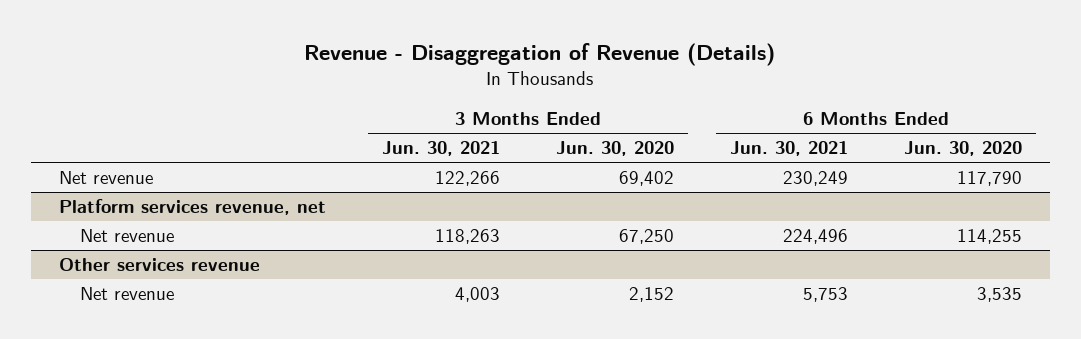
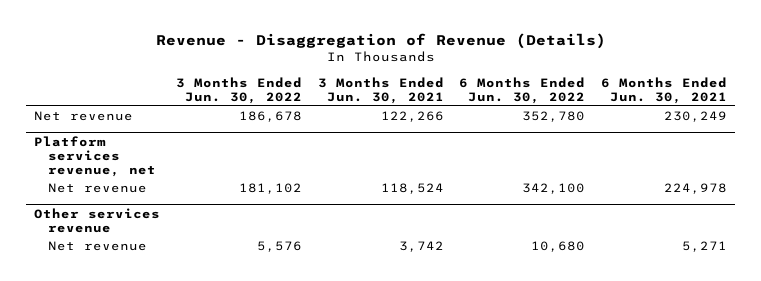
[555,141,674,157] Jun. 30, 2020 -> none
[903,141,1022,157] Jun. 30, 2020 -> none
none -> [175,76,302,105] 3 Months Ended Jun. 30, 2022
none -> [459,76,586,105] 6 Months Ended Jun. 30, 2022
[434,229,500,245] 118,263 -> [380,183,444,195] 118,524
[782,229,848,245] 224,496 -> [664,183,728,195] 224,978
[454,287,500,303] 4,003 -> [398,241,444,253] 3,742
[802,287,848,303] 5,753 -> [682,241,728,253] 5,271

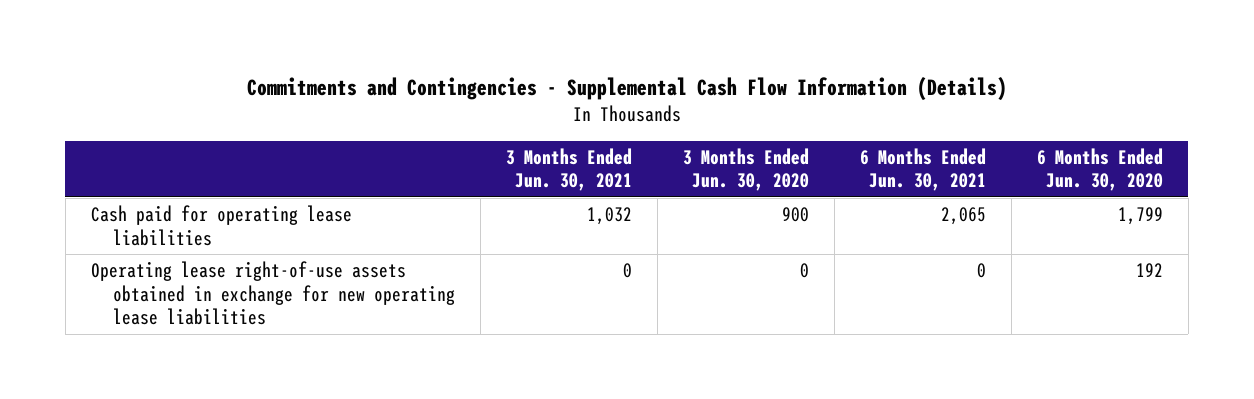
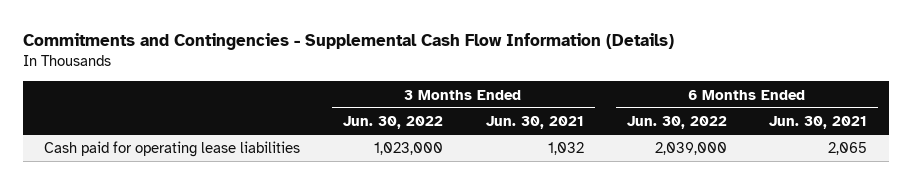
[683,147,810,192] 3 Months Ended Jun. 30, 2020 -> none
[1036,147,1163,192] 6 Months Ended Jun. 30, 2020 -> none
none -> [343,115,444,129] Jun. 30, 2022
none -> [626,115,727,129] Jun. 30, 2022
[90,261,456,326] Operating lease right-of-use assets obtained in exchange for new operating lease liabilities -> none

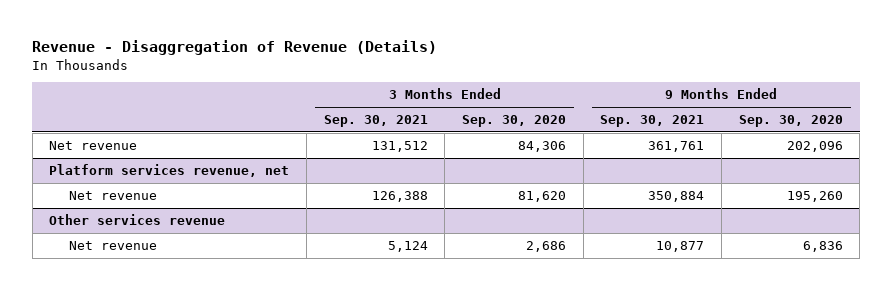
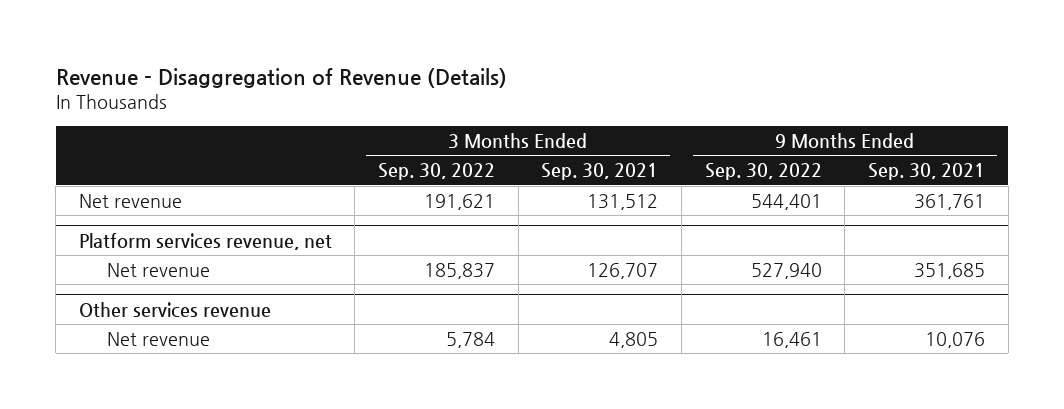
[461,115,566,128] Sep. 30, 2020 -> none
[738,115,843,128] Sep. 30, 2020 -> none
none -> [378,163,496,181] Sep. 30, 2022
none -> [704,163,822,181] Sep. 30, 2022
[371,190,428,202] 126,388 -> [587,262,659,279] 126,707
[648,190,705,202] 350,884 -> [914,262,986,279] 351,685
[387,240,428,252] 5,124 -> [609,331,659,348] 4,805
[656,240,705,252] 10,877 -> [925,331,986,348] 10,076

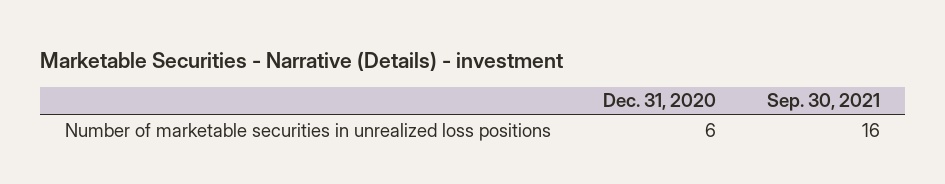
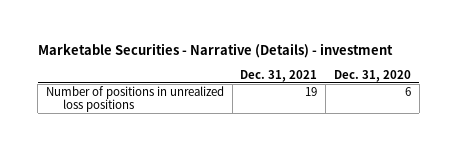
[766,93,880,112] Sep. 30, 2021 -> none
none -> [240,70,318,83] Dec. 31, 2021
[65,122,552,141] Number of marketable securities in unrealized loss positions -> [46,86,225,113] Number of positions in unrealized loss positions

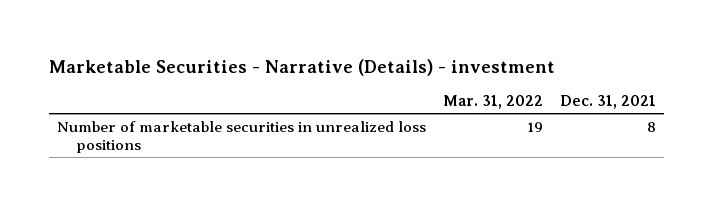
[333,70,411,83] Dec. 31, 2020 -> none
none -> [442,94,543,109] Mar. 31, 2022
[46,86,225,113] Number of positions in unrealized loss positions -> [56,120,426,153] Number of marketable securities in unrealized loss positions
[305,87,318,97] 19 -> [646,121,656,132] 8

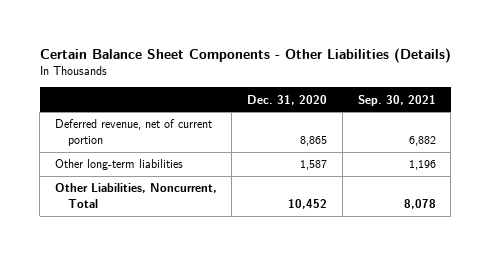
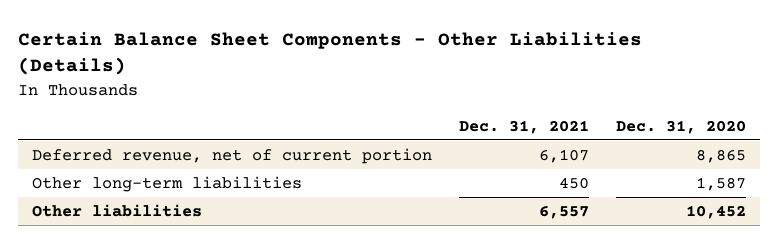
[357,94,436,106] Sep. 30, 2021 -> none
none -> [459,119,590,134] Dec. 31, 2021
[54,183,217,209] Other Liabilities, Noncurrent, Total -> [31,204,202,218] Other liabilities

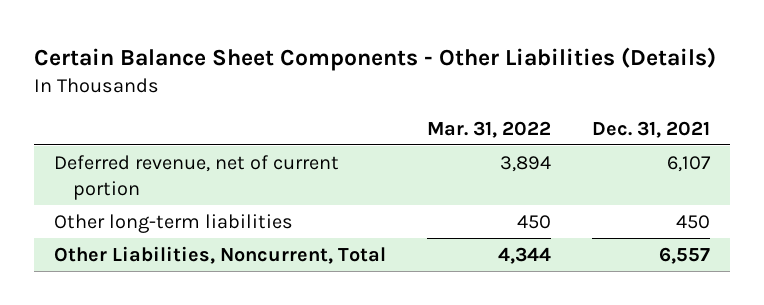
[616,119,747,134] Dec. 31, 2020 -> none
none -> [426,121,551,139] Mar. 31, 2022
[31,204,202,218] Other liabilities -> [54,245,387,264] Other Liabilities, Noncurrent, Total

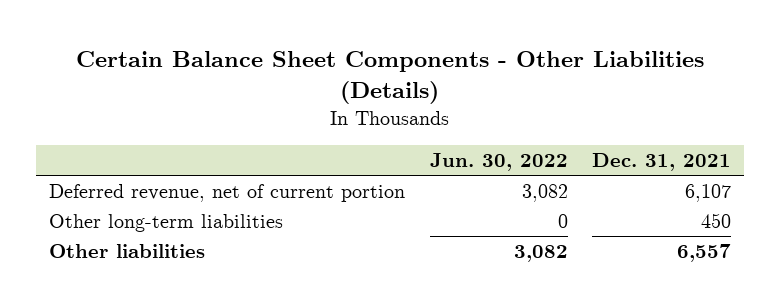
[426,121,551,139] Mar. 31, 2022 -> none
none -> [429,153,568,172] Jun. 30, 2022
[54,245,387,264] Other Liabilities, Noncurrent, Total -> [48,243,205,258] Other liabilities

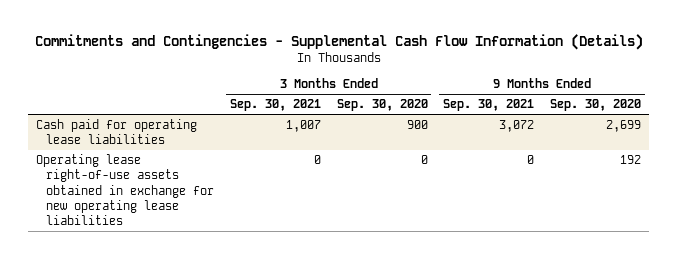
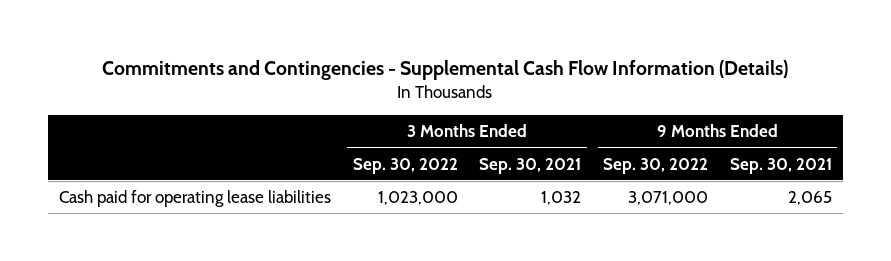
[336,99,428,112] Sep. 30, 2020 -> none
[550,99,642,112] Sep. 30, 2020 -> none
none -> [352,157,458,174] Sep. 30, 2022
none -> [603,157,709,174] Sep. 30, 2022
[35,154,214,226] Operating lease right-of-use assets obtained in exchange for new operating lease liabilities -> none
[285,120,321,133] 1,007 -> [541,191,582,206] 1,032
[499,120,535,133] 3,072 -> [787,191,832,206] 2,065

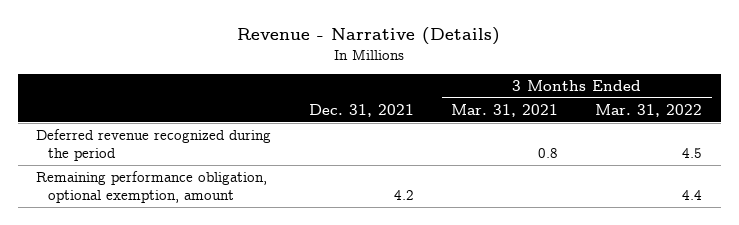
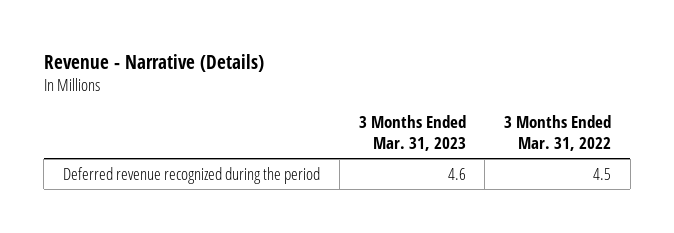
[308,103,414,117] Dec. 31, 2021 -> none
[450,103,558,117] Mar. 31, 2021 -> none
none -> [358,115,466,152] 3 Months Ended Mar. 31, 2023
[36,170,268,203] Remaining performance obligation, optional exemption, amount -> none

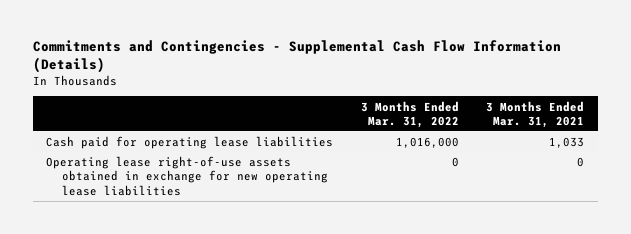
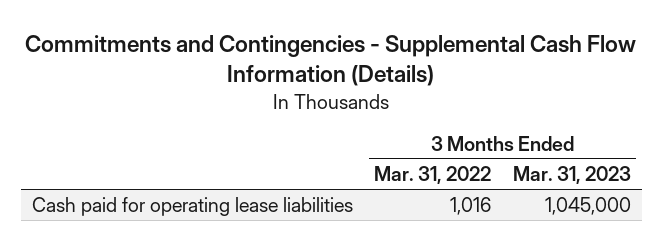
[486,100,585,128] 3 Months Ended Mar. 31, 2021 -> none
none -> [512,166,631,185] Mar. 31, 2023
[46,156,329,196] Operating lease right-of-use assets obtained in exchange for new operating lease liabilities -> none
[395,137,459,149] 1,016,000 -> [450,197,492,216] 1,016

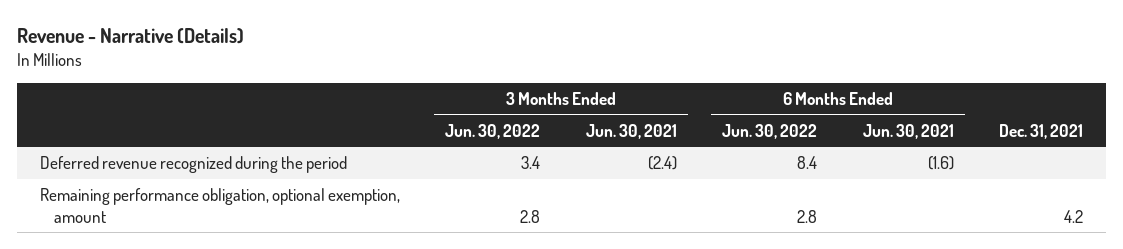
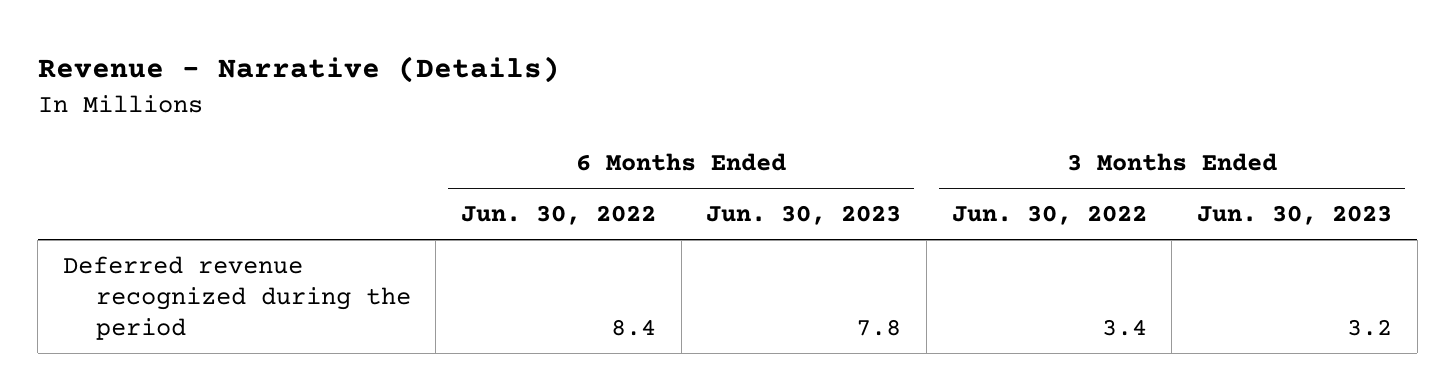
[585,123,677,139] Jun. 30, 2021 -> none
[862,123,954,139] Jun. 30, 2021 -> none
[999,123,1084,139] Dec. 31, 2021 -> none
none -> [706,205,902,226] Jun. 30, 2023
none -> [1196,205,1392,226] Jun. 30, 2023
[39,187,400,223] Remaining performance obligation, optional exemption, amount -> none

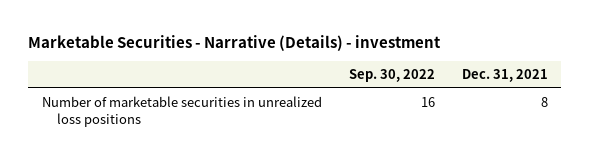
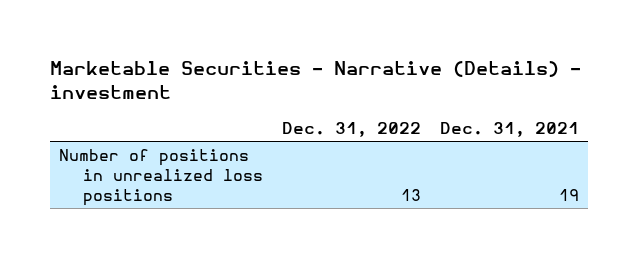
[348,69,435,83] Sep. 30, 2022 -> none
none -> [281,122,421,138] Dec. 31, 2022
[41,96,322,127] Number of marketable securities in unrealized loss positions -> [59,149,263,207] Number of positions in unrealized loss positions
[540,97,548,108] 8 -> [558,189,579,202] 19

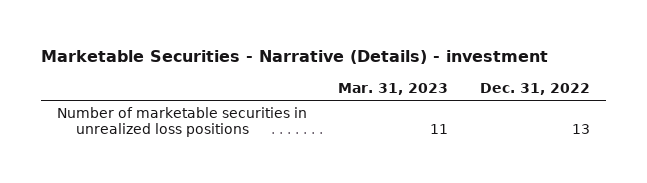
[439,122,579,138] Dec. 31, 2021 -> none
none -> [338,82,449,95] Mar. 31, 2023
[59,149,263,207] Number of positions in unrealized loss positions -> [56,107,307,138] Number of marketable securities in unrealized loss positions

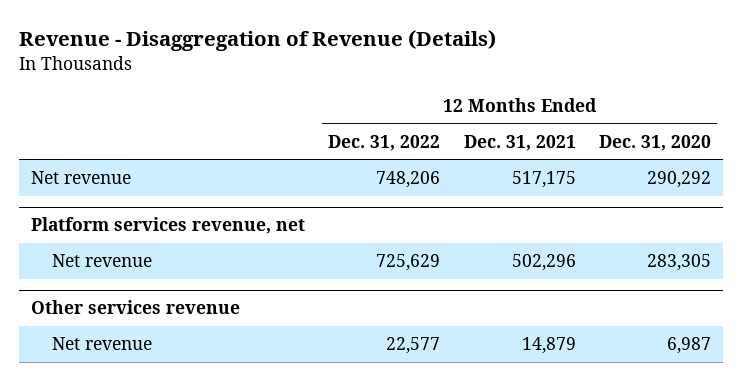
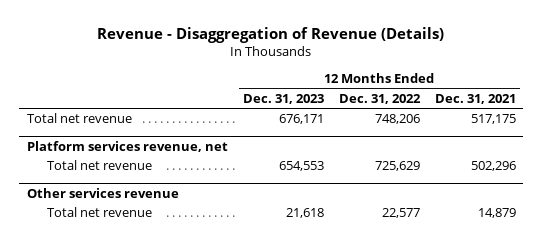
[599,135,712,152] Dec. 31, 2020 -> none
none -> [242,93,324,104] Dec. 31, 2023
[30,171,131,185] Net revenue -> [26,113,132,124] Total net revenue
[51,254,152,268] Net revenue -> [46,160,152,171] Total net revenue
[51,337,152,351] Net revenue -> [46,207,152,218] Total net revenue

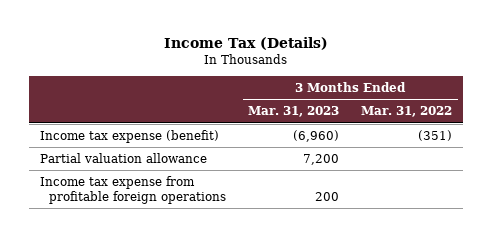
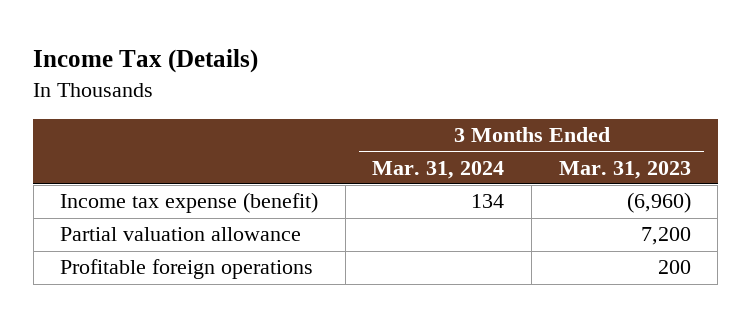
[361,106,453,118] Mar. 31, 2022 -> none
none -> [372,160,505,179] Mar. 31, 2024
[40,176,227,204] Income tax expense from profitable foreign operations -> none
none -> [60,259,314,280] Profitable foreign operations

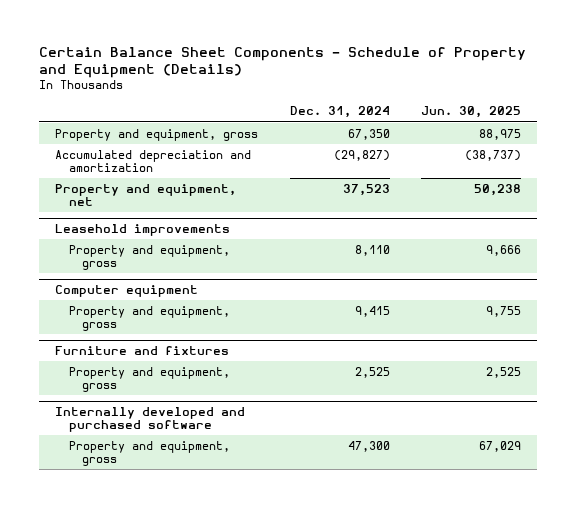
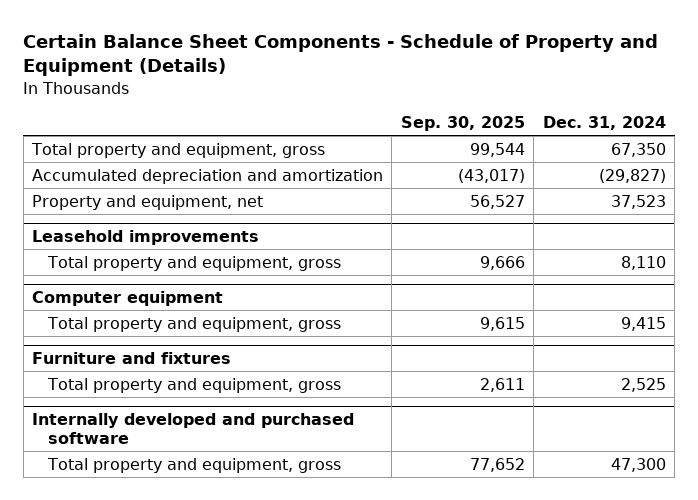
[421,106,522,119] Jun. 30, 2025 -> none
none -> [400,116,525,132] Sep. 30, 2025
[55,128,259,141] Property and equipment, gross -> [31,142,326,158] Total property and equipment, gross
[68,244,230,270] Property and equipment, gross -> [46,255,341,271] Total property and equipment, gross
[68,305,230,331] Property and equipment, gross -> [46,316,341,332] Total property and equipment, gross
[68,366,230,392] Property and equipment, gross -> [46,377,341,393] Total property and equipment, gross
[68,440,230,466] Property and equipment, gross -> [46,457,341,473] Total property and equipment, gross

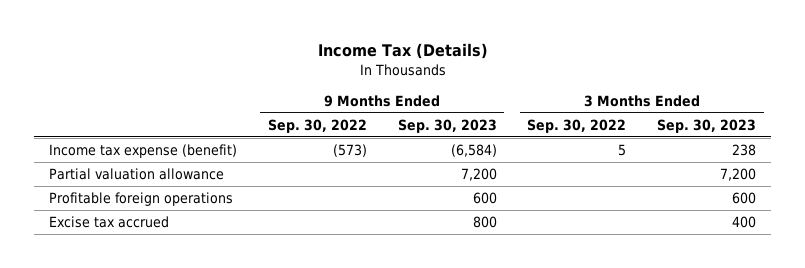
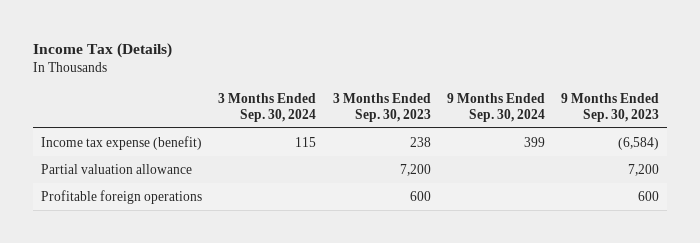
[268,118,368,133] Sep. 30, 2022 -> none
[527,118,627,133] Sep. 30, 2022 -> none
none -> [218,93,317,123] 3 Months Ended Sep. 30, 2024
none -> [446,93,545,123] 9 Months Ended Sep. 30, 2024
[49,216,170,229] Excise tax accrued -> none

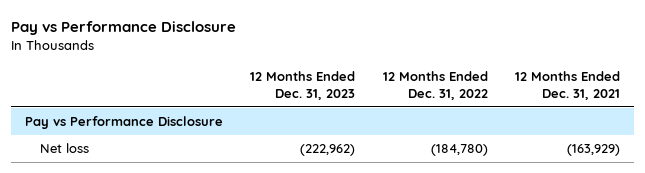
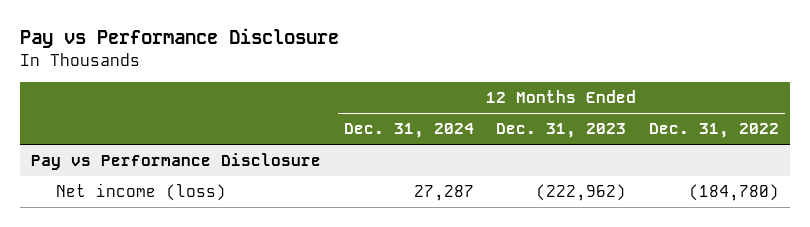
[515,71,621,101] 12 Months Ended Dec. 31, 2021 -> none
none -> [343,123,474,139] Dec. 31, 2024
[39,143,89,154] Net loss -> [56,183,227,202] Net income (loss)

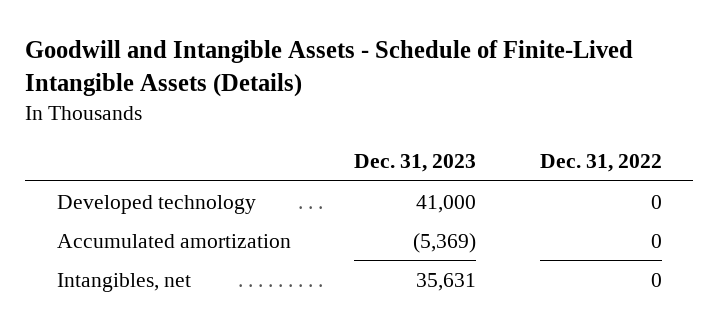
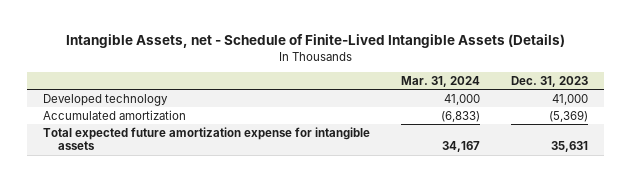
[25,40,634,98] Goodwill and Intangible Assets - Schedule of Finite-Lived Intangible Assets (Details) -> [65,33,565,48] Intangible Assets, net - Schedule of Finite-Lived Intangible Assets (Details)
[539,153,662,172] Dec. 31, 2022 -> none
none -> [401,76,481,88] Mar. 31, 2024
[56,272,191,292] Intangibles, net -> [42,126,370,151] Total expected future amortization expense for intangible assets

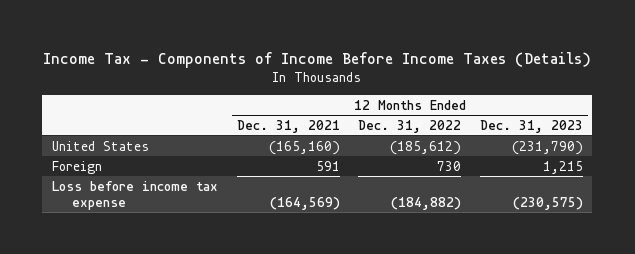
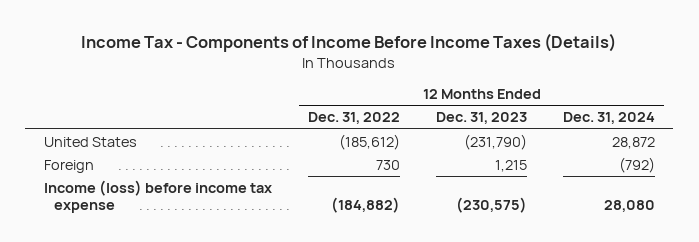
[236,119,340,133] Dec. 31, 2021 -> none
none -> [563,112,656,125] Dec. 31, 2024
[51,180,218,210] Loss before income tax expense -> [43,179,272,214] Income (loss) before income tax expense

